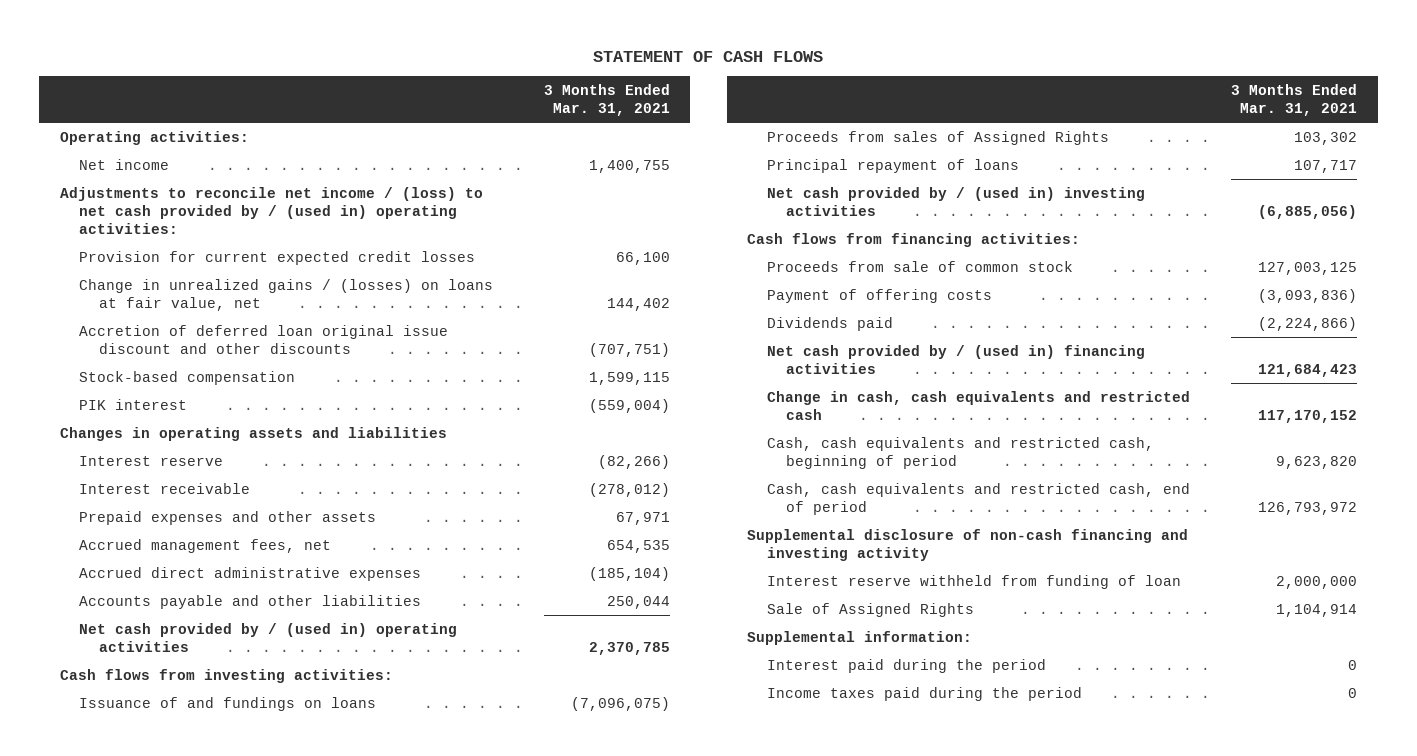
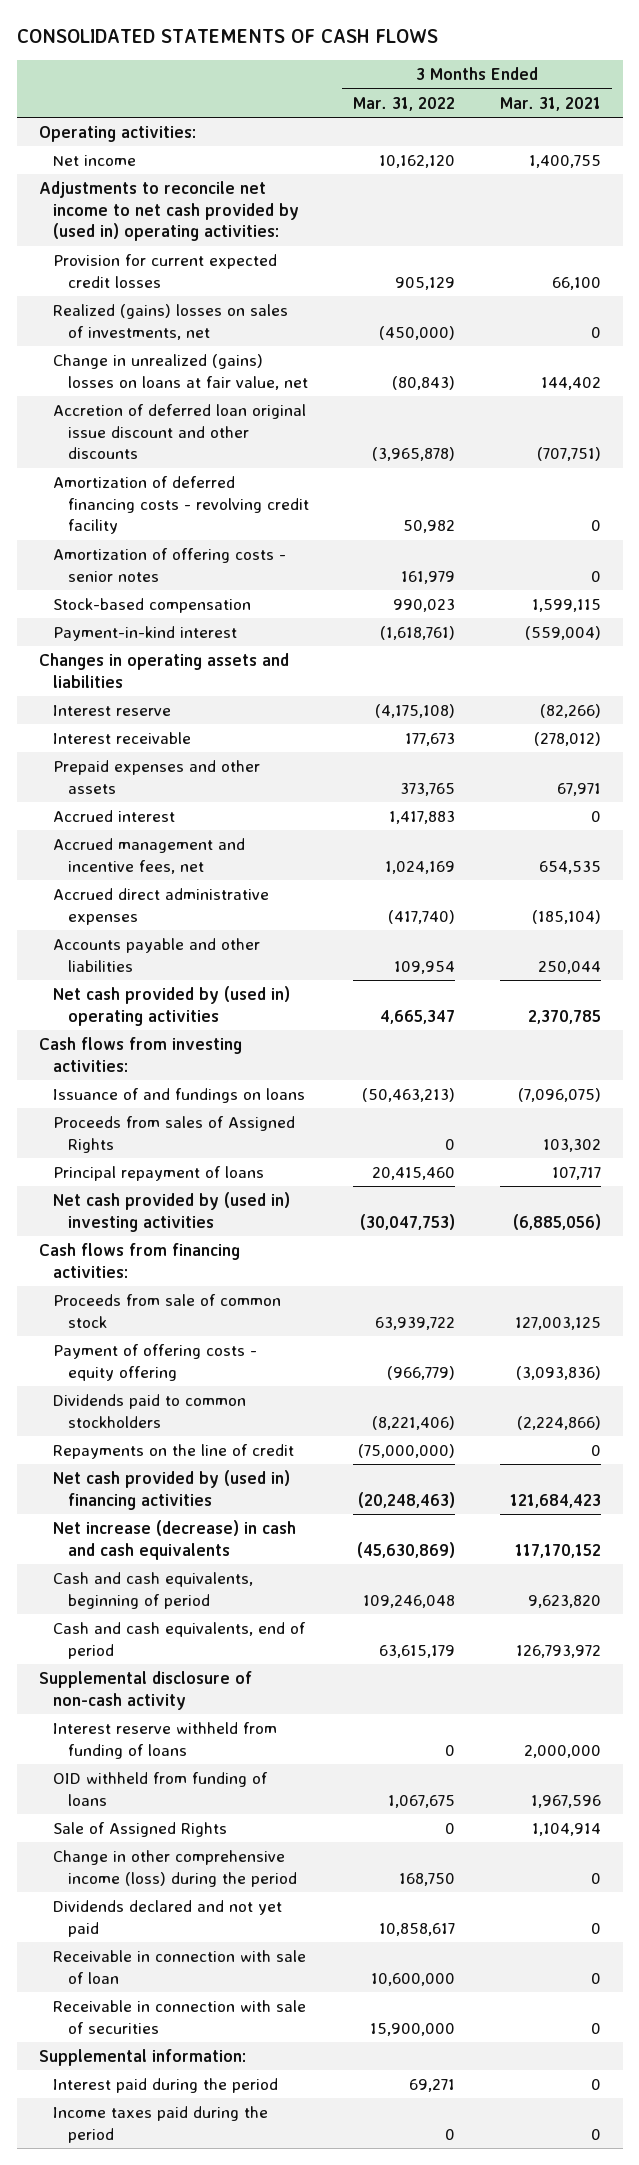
[593,50,824,62] STATEMENT OF CASH FLOWS -> [16,29,438,44] CONSOLIDATED STATEMENTS OF CASH FLOWS
none -> [353,96,456,111] Mar. 31, 2022
[59,186,483,234] Adjustments to reconcile net income / (loss) to net cash provided by / (used in) operating activities: -> [38,181,300,242] Adjustments to reconcile net income to net cash provided by (used in) operating activities:
none -> [53,304,289,340] Realized (gains) losses on sales of investments, net
[79,278,494,311] Change in unrealized gains / (losses) on loans at fair value, net -> [53,354,308,390] Change in unrealized (gains) losses on loans at fair value, net
none -> [53,476,309,535] Amortization of deferred financing costs - revolving credit facility
none -> [53,548,287,582] Amortization of offering costs - senior notes
[79,398,188,410] PIK interest -> [53,626,238,642] Payment-in-kind interest
none -> [53,810,176,823] Accrued interest
[79,538,332,553] Accrued management fees, net -> [53,838,246,874] Accrued management and incentive fees, net
[79,622,458,652] Net cash provided by / (used in) operating activities -> [53,986,291,1026] Net cash provided by (used in) operating activities
[766,186,1145,216] Net cash provided by / (used in) investing activities -> [53,1192,291,1232] Net cash provided by (used in) investing activities
[766,288,992,303] Payment of offering costs -> [53,1344,258,1381] Payment of offering costs - equity offering
[766,316,893,331] Dividends paid -> [53,1394,247,1428] Dividends paid to common stockholders
none -> [53,1444,295,1460] Repayments on the line of credit
[766,344,1145,374] Net cash provided by / (used in) financing activities -> [53,1470,291,1510] Net cash provided by (used in) financing activities
[766,390,1190,420] Change in cash, cash equivalents and restricted cash -> [53,1520,297,1560] Net increase (decrease) in cash and cash equivalents
[766,436,1154,469] Cash, cash equivalents and restricted cash, beginning of period -> [53,1572,254,1609] Cash and cash equivalents, beginning of period
[766,482,1190,515] Cash, cash equivalents and restricted cash, end of period -> [53,1622,307,1659] Cash and cash equivalents, end of period
[747,528,1189,561] Supplemental disclosure of non-cash financing and investing activity -> [38,1671,252,1710] Supplemental disclosure of non-cash activity
[766,574,1181,589] Interest reserve withheld from funding of loan -> [53,1722,278,1759] Interest reserve withheld from funding of loans
none -> [53,1772,269,1806] OID withheld from funding of loans
none -> [53,1850,297,1887] Change in other comprehensive income (loss) during the period
none -> [53,1900,283,1937] Dividends declared and not yet paid
none -> [53,1950,307,1984] Receivable in connection with sale of loan
none -> [53,2000,307,2034] Receivable in connection with sale of securities

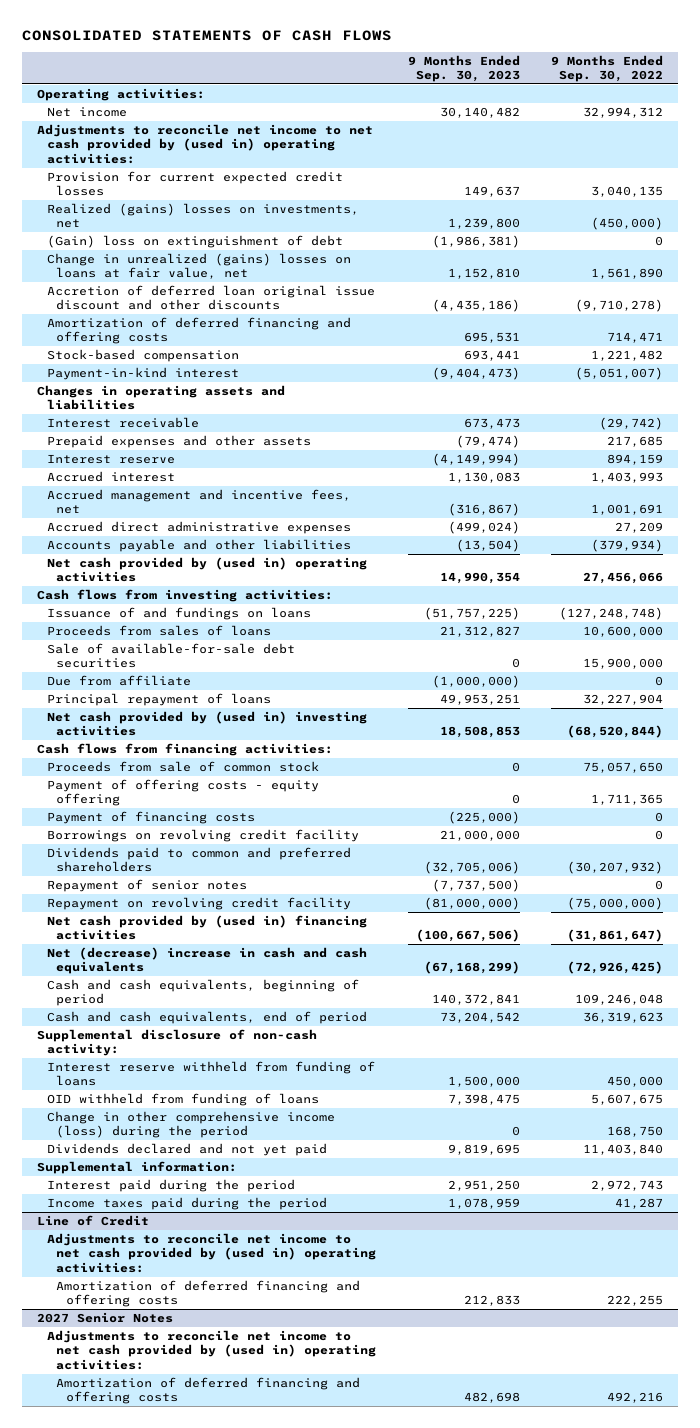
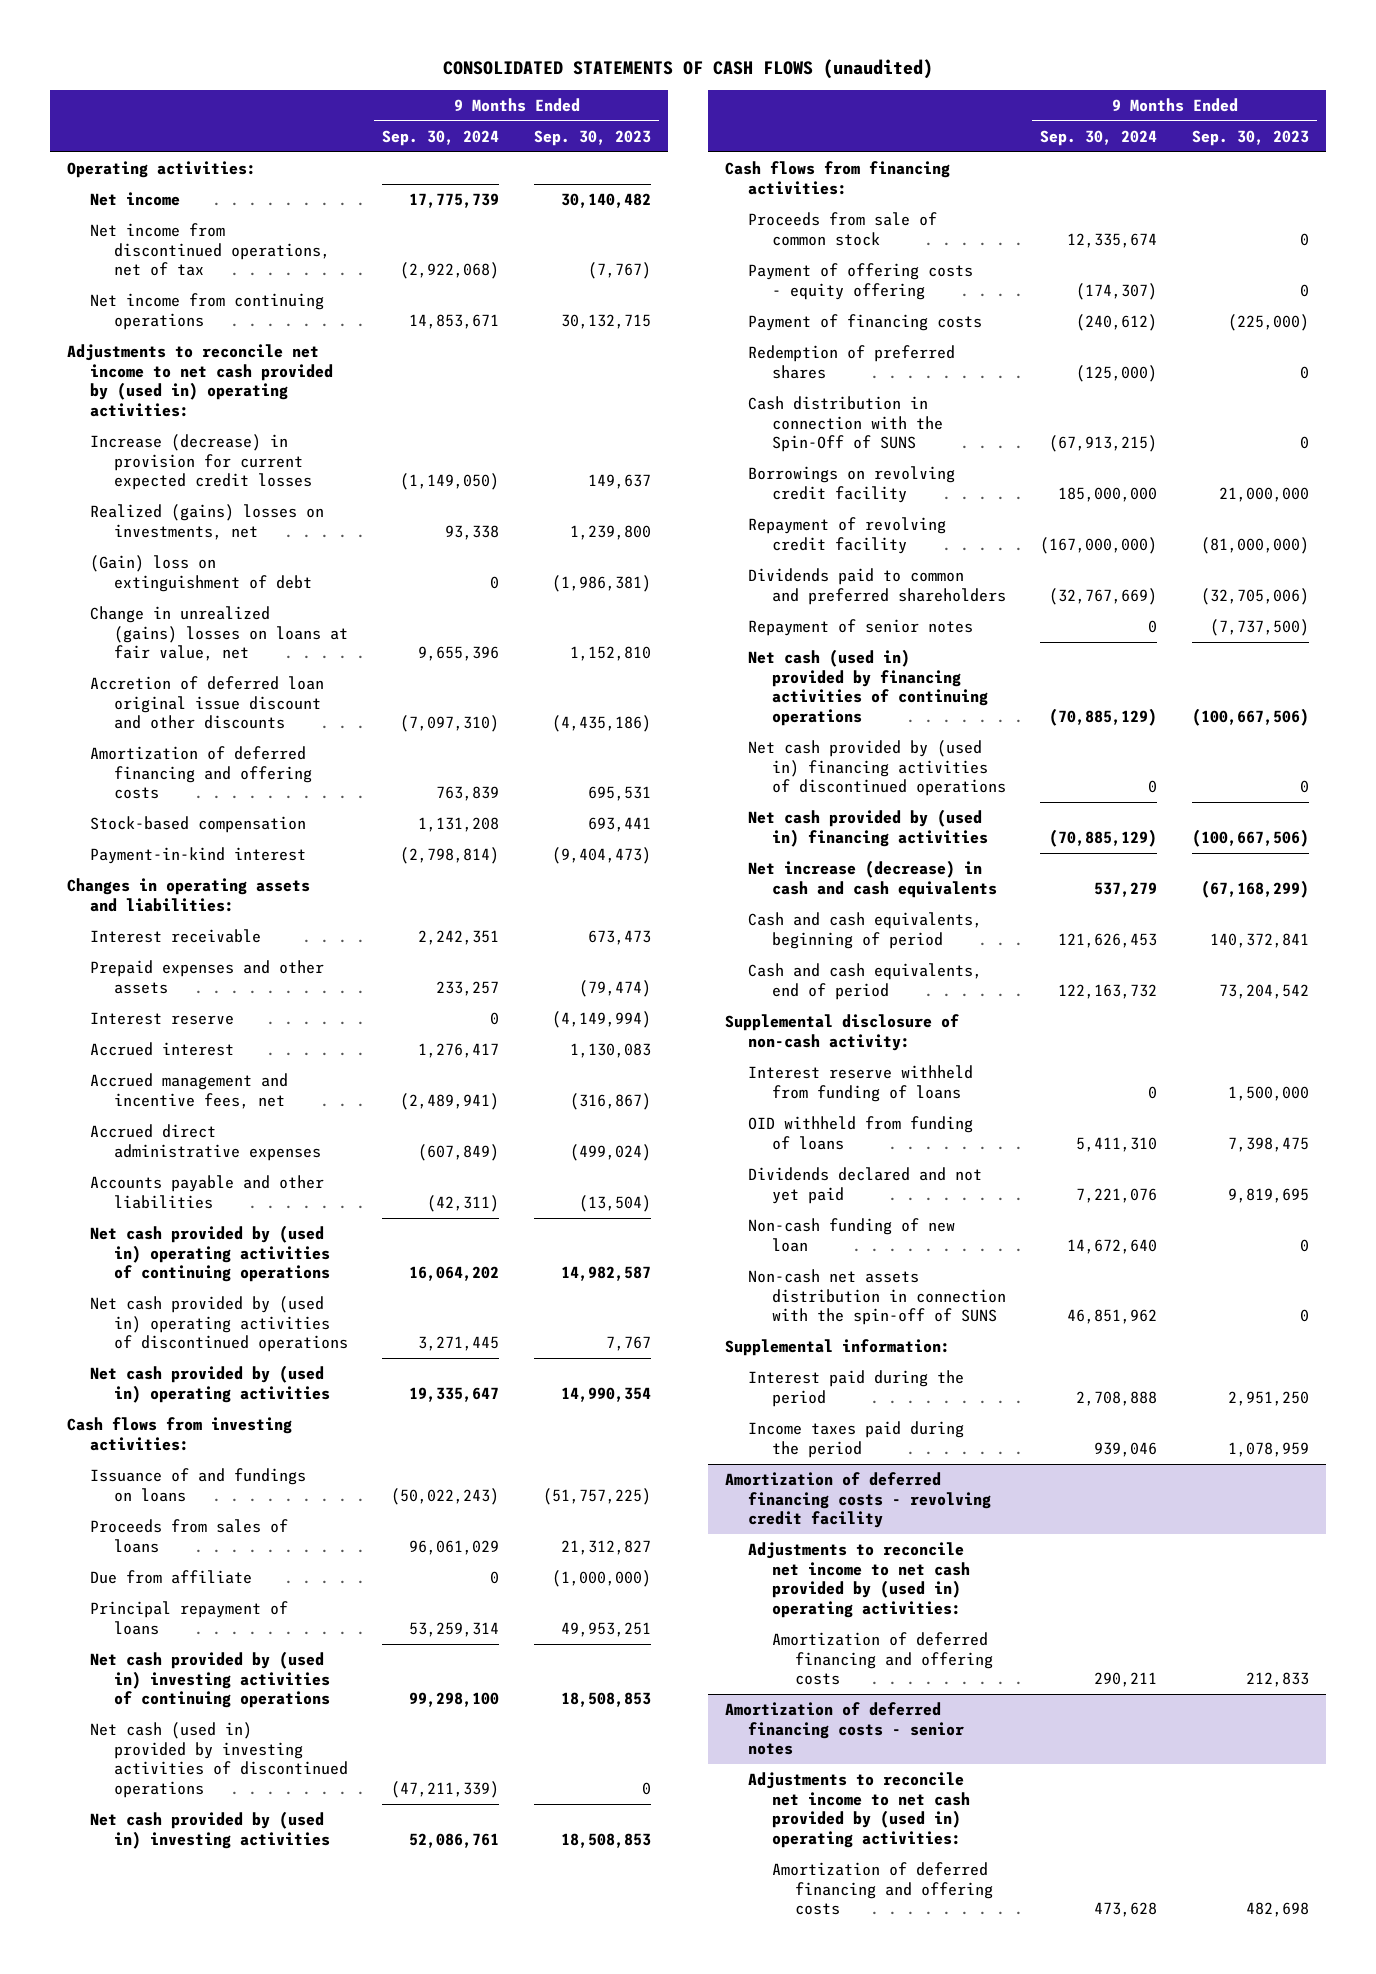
[21,29,392,41] CONSOLIDATED STATEMENTS OF CASH FLOWS -> [442,59,933,80] CONSOLIDATED STATEMENTS OF CASH FLOWS (unaudited)
[550,54,663,83] 9 Months Ended Sep. 30, 2022 -> none
none -> [382,129,500,146] Sep. 30, 2024
none -> [90,222,330,277] Net income from discontinued operations, net of tax
none -> [90,292,325,330] Net income from continuing operations
[46,170,343,197] Provision for current expected credit losses -> [90,433,312,491] Increase (decrease) in provision for current expected credit losses
[37,384,286,411] Changes in operating assets and liabilities -> [66,877,310,912] Changes in operating assets and liabilities:
none -> [90,1224,330,1283] Net cash provided by (used in) operating activities of continuing operations
none -> [90,1295,348,1353] Net cash provided by (used in) operating activities of discontinued operations
[46,642,295,669] Sale of available-for-sale debt securities -> none
none -> [90,1650,330,1709] Net cash provided by (used in) investing activities of continuing operations
none -> [90,1721,348,1799] Net cash (used in) provided by investing activities of discontinued operations
none -> [748,344,956,379] Redemption of preferred shares
none -> [748,395,943,453] Cash distribution in connection with the Spin-Off of SUNS
none -> [748,516,947,554] Repayment of revolving credit facility
[46,896,351,910] Repayment on revolving credit facility -> none
none -> [748,648,988,727] Net cash (used in) provided by financing activities of continuing operations
none -> [748,739,1006,797] Net cash provided by (used in) financing activities of discontinued operations
[46,946,367,975] Net (decrease) increase in cash and cash equivalents -> [748,859,997,898] Net increase (decrease) in cash and cash equivalents
[46,1110,335,1139] Change in other comprehensive income (loss) during the period -> none
none -> [748,1217,956,1252] Non-cash funding of new loan
none -> [748,1268,1006,1326] Non-cash net assets distribution in connection with the spin-off of SUNS
[37,1214,150,1226] Line of Credit -> [724,1471,992,1529] Amortization of deferred financing costs - revolving credit facility
[37,1311,174,1323] 2027 Senior Notes -> [724,1701,965,1756] Amortization of deferred financing costs - senior notes

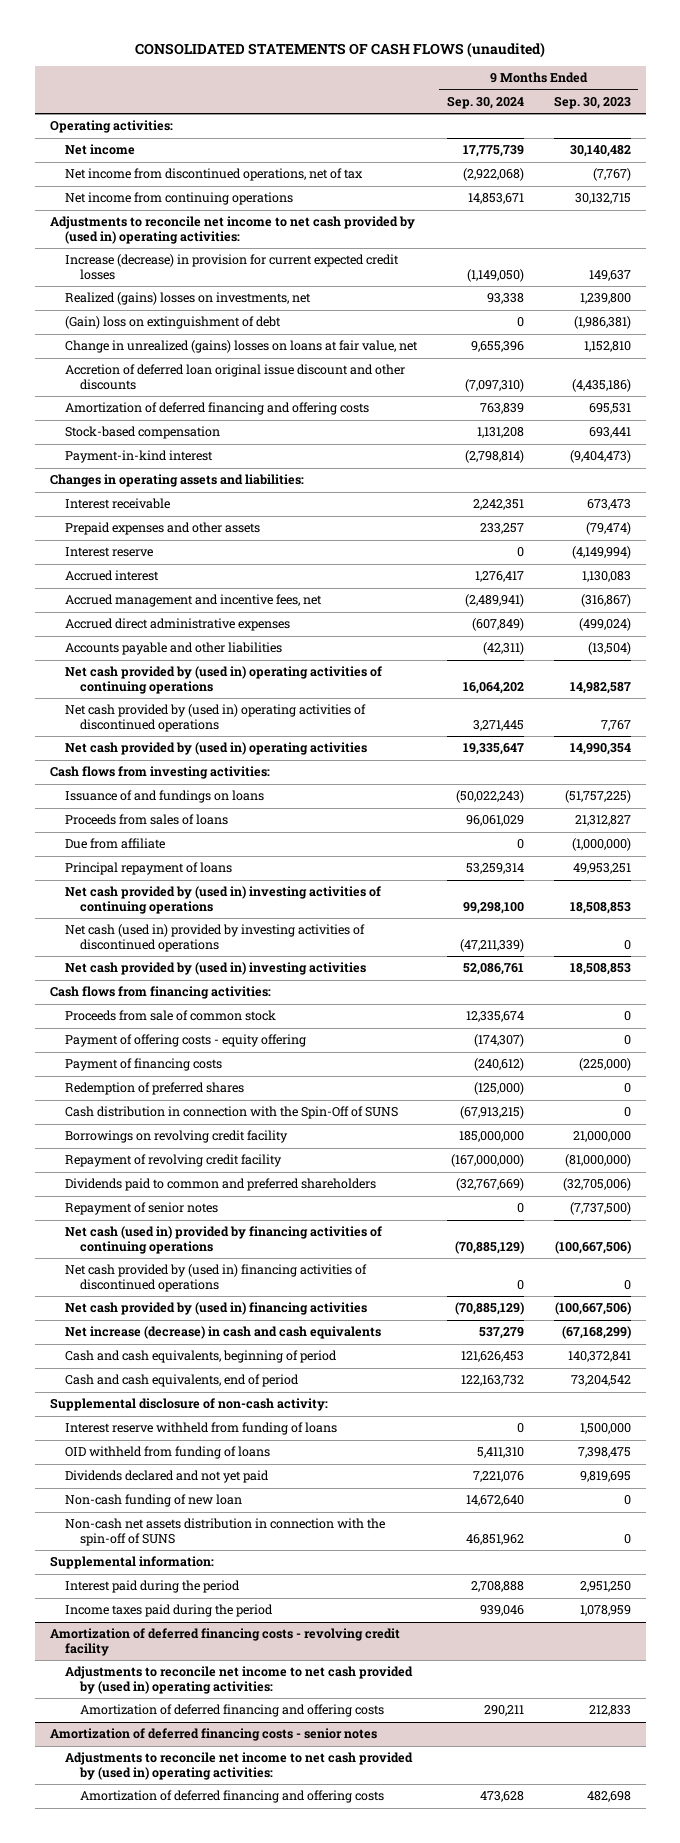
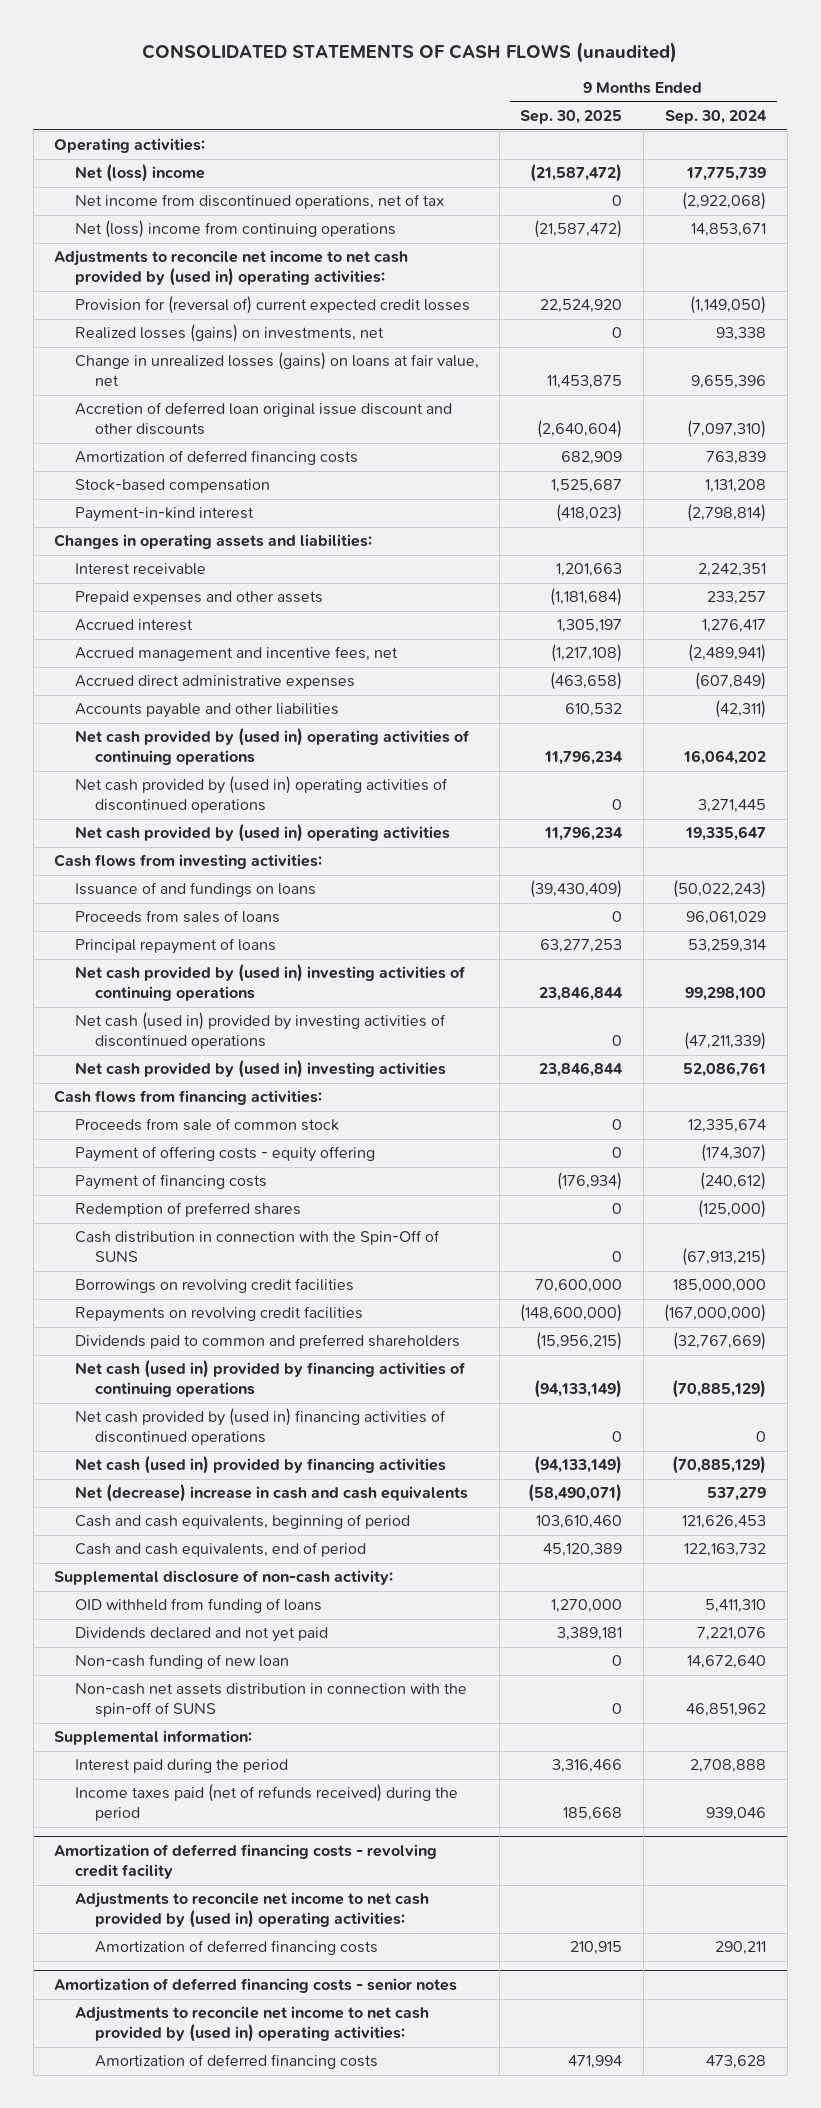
[553,95,631,109] Sep. 30, 2023 -> none
none -> [520,110,623,125] Sep. 30, 2025
[64,144,135,156] Net income -> [74,164,205,183] Net (loss) income
[64,192,293,206] Net income from continuing operations -> [74,220,396,239] Net (loss) income from continuing operations
[64,316,281,330] (Gain) loss on extinguishment of debt -> none
[64,254,399,280] Increase (decrease) in provision for current expected credit losses -> [74,296,470,315] Provision for (reversal of) current expected credit losses
[64,292,311,306] Realized (gains) losses on investments, net -> [74,324,384,343] Realized losses (gains) on investments, net
[64,340,418,354] Change in unrealized (gains) losses on loans at fair value, net -> [74,352,479,387] Change in unrealized losses (gains) on loans at fair value, net
[64,402,369,416] Amortization of deferred financing and offering costs -> [74,450,358,466] Amortization of deferred financing costs
[64,547,153,558] Interest reserve -> none
[64,838,165,850] Due from affiliate -> none
[64,1130,288,1144] Borrowings on revolving credit facility -> [74,1278,354,1294] Borrowings on revolving credit facilities
[64,1154,282,1168] Repayment of revolving credit facility -> [74,1306,363,1323] Repayments on revolving credit facilities
[64,1202,218,1216] Repayment of senior notes -> none
[64,1302,367,1316] Net cash provided by (used in) financing activities -> [74,1456,446,1475] Net cash (used in) provided by financing activities
[64,1326,381,1340] Net increase (decrease) in cash and cash equivalents -> [74,1484,468,1503] Net (decrease) increase in cash and cash equivalents
[64,1422,337,1436] Interest reserve withheld from funding of loans -> none
[64,1604,273,1618] Income taxes paid during the period -> [74,1784,458,1822] Income taxes paid (net of refunds received) during the period
[80,1704,385,1718] Amortization of deferred financing and offering costs -> [95,1940,379,1956] Amortization of deferred financing costs
[80,1790,385,1804] Amortization of deferred financing and offering costs -> [95,2054,379,2070] Amortization of deferred financing costs

